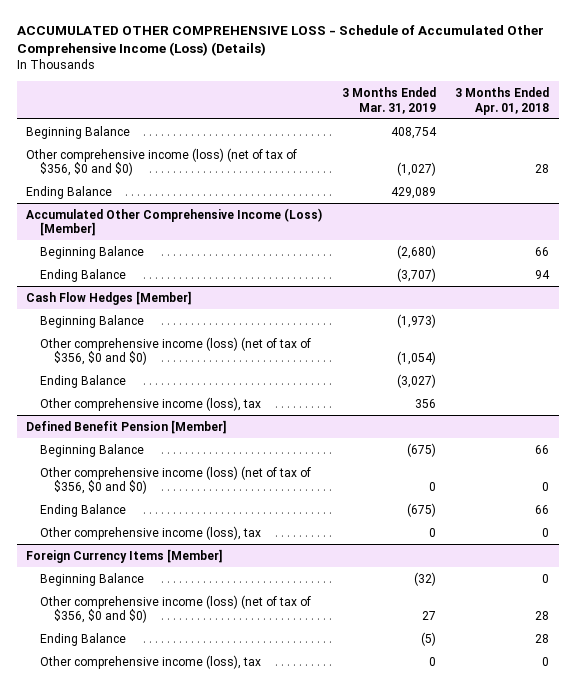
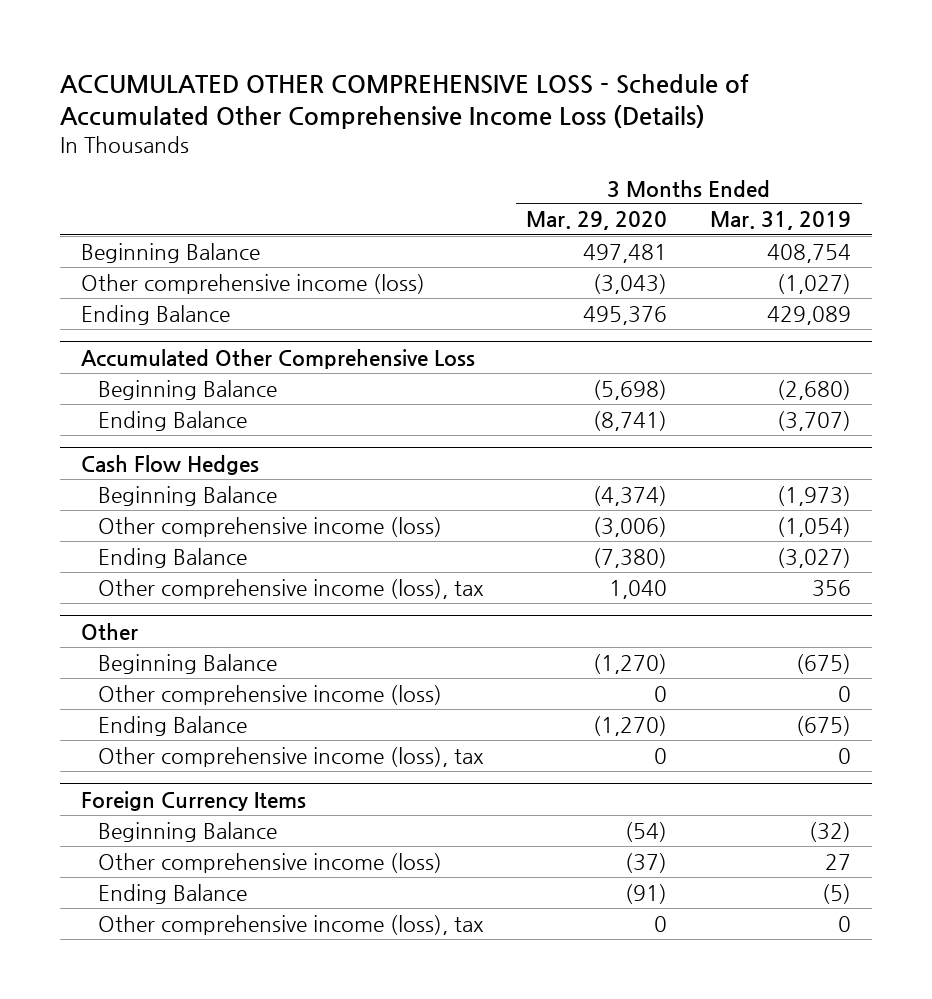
[16,24,544,57] ACCUMULATED OTHER COMPREHENSIVE LOSS - Schedule of Accumulated Other Comprehensive Income (Loss) (Details) -> [59,73,749,130] ACCUMULATED OTHER COMPREHENSIVE LOSS - Schedule of Accumulated Other Comprehensive Income Loss (Details)
[455,86,550,115] 3 Months Ended Apr. 01, 2018 -> none
none -> [526,211,668,231] Mar. 29, 2020
[26,147,298,177] Other comprehensive income (loss) (net of tax of $356, $0 and $0) -> [80,273,425,294] Other comprehensive income (loss)
[26,207,323,237] Accumulated Other Comprehensive Income (Loss) [Member] -> [80,348,475,369] Accumulated Other Comprehensive Loss
[26,290,193,305] Cash Flow Hedges [Member] -> [80,454,259,475] Cash Flow Hedges
[40,336,312,366] Other comprehensive income (loss) (net of tax of $356, $0 and $0) -> [97,516,442,537] Other comprehensive income (loss)
[26,419,228,434] Defined Benefit Pension [Member] -> [80,622,138,640] Other
[40,465,312,495] Other comprehensive income (loss) (net of tax of $356, $0 and $0) -> [97,684,442,705] Other comprehensive income (loss)
[26,548,224,563] Foreign Currency Items [Member] -> [80,790,306,811] Foreign Currency Items
[40,594,312,624] Other comprehensive income (loss) (net of tax of $356, $0 and $0) -> [97,852,442,873] Other comprehensive income (loss)

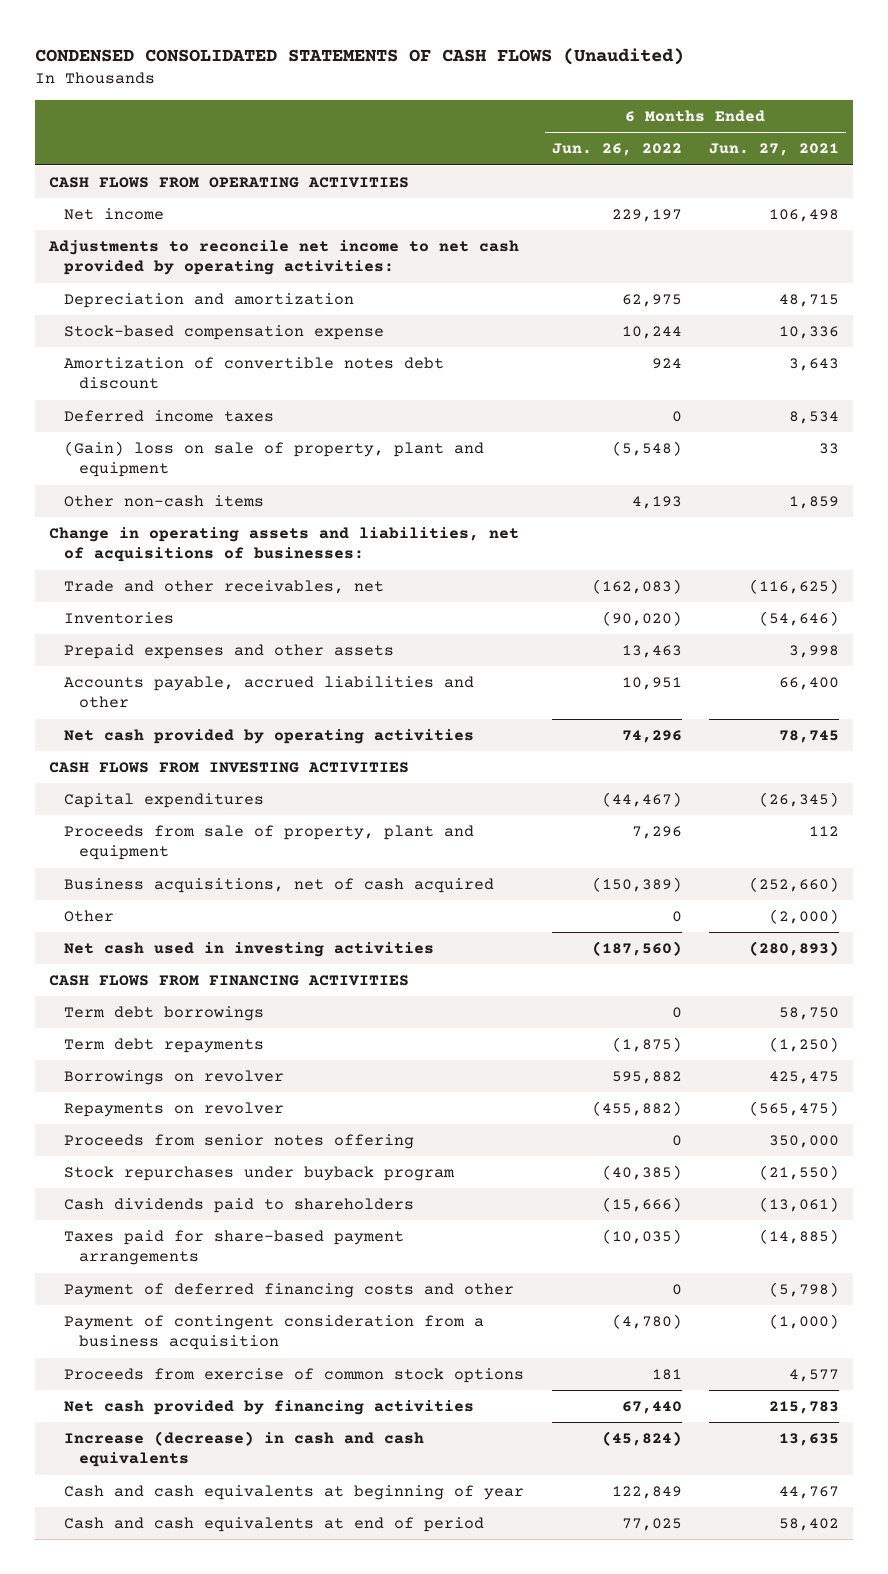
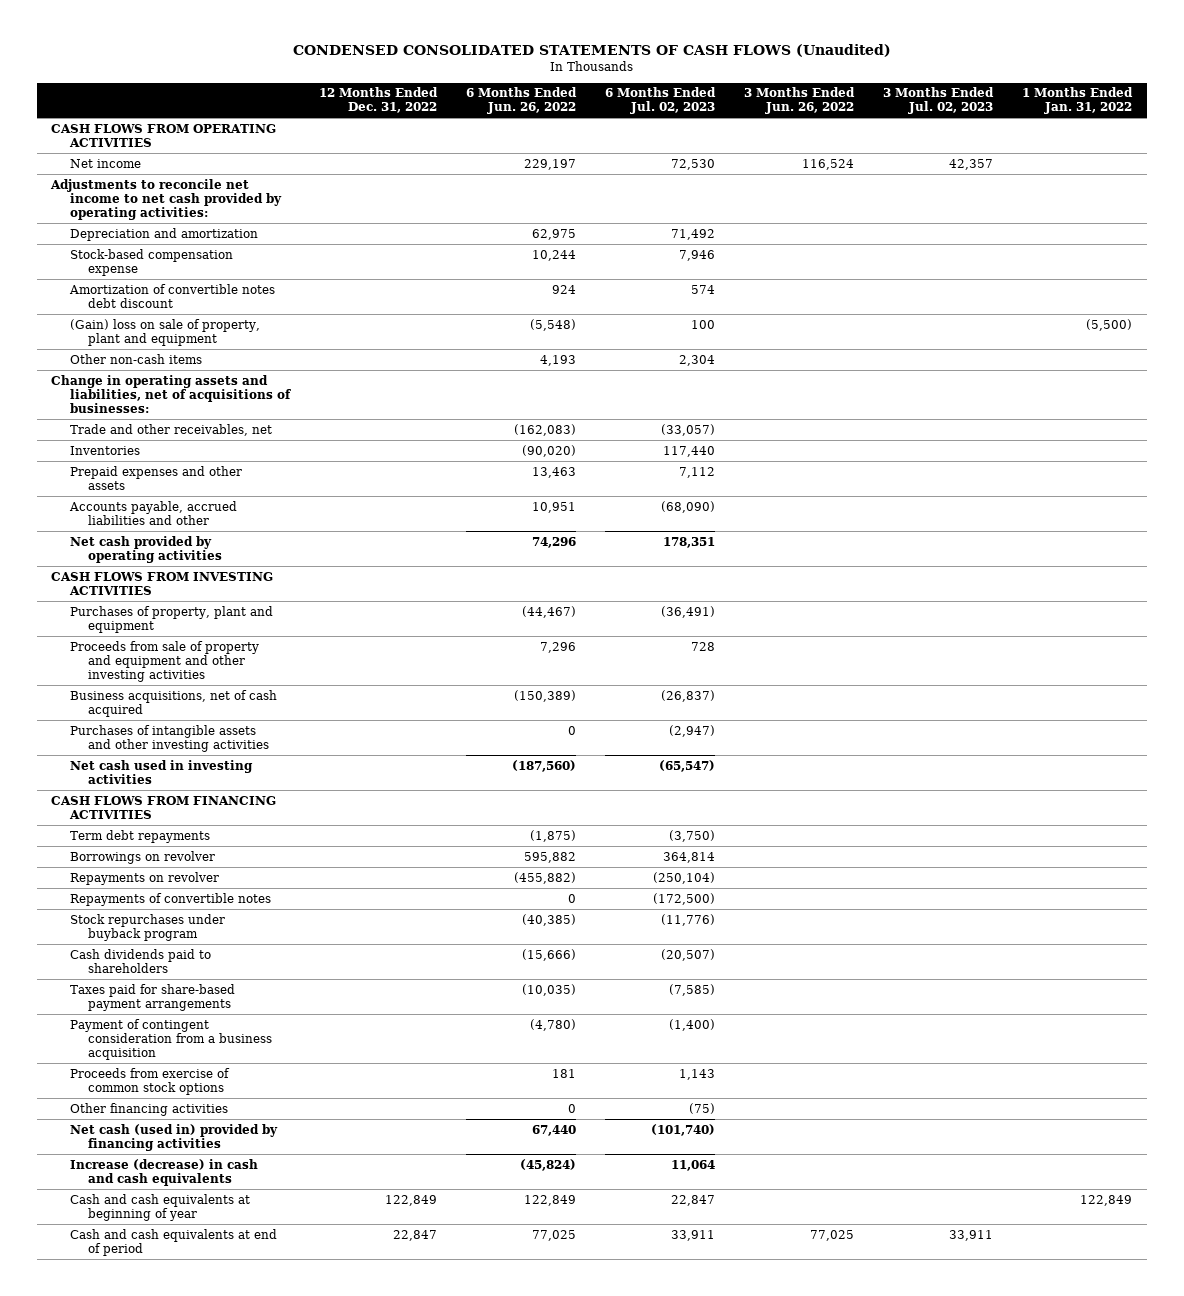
[709,143,840,157] Jun. 27, 2021 -> none
none -> [318,87,438,114] 12 Months Ended Dec. 31, 2022
none -> [605,87,717,115] 6 Months Ended Jul. 02, 2023
none -> [744,87,856,115] 3 Months Ended Jun. 26, 2022
none -> [883,87,995,115] 3 Months Ended Jul. 02, 2023
none -> [1022,87,1134,115] 1 Months Ended Jan. 31, 2022
[63,410,274,423] Deferred income taxes -> none
[63,793,264,809] Capital expenditures -> [69,605,273,633] Purchases of property, plant and equipment
[63,825,474,861] Proceeds from sale of property, plant and equipment -> [69,640,259,682] Proceeds from sale of property and equipment and other investing activities
[63,910,114,923] Other -> [69,724,270,752] Purchases of intangible assets and other investing activities
[63,1006,264,1022] Term debt borrowings -> none
[63,1134,414,1150] Proceeds from senior notes offering -> [69,892,271,906] Repayments of convertible notes
[63,1283,514,1299] Payment of deferred financing costs and other -> none
none -> [69,1102,228,1116] Other financing activities
[63,1400,474,1416] Net cash provided by financing activities -> [69,1123,278,1151] Net cash (used in) provided by financing activities

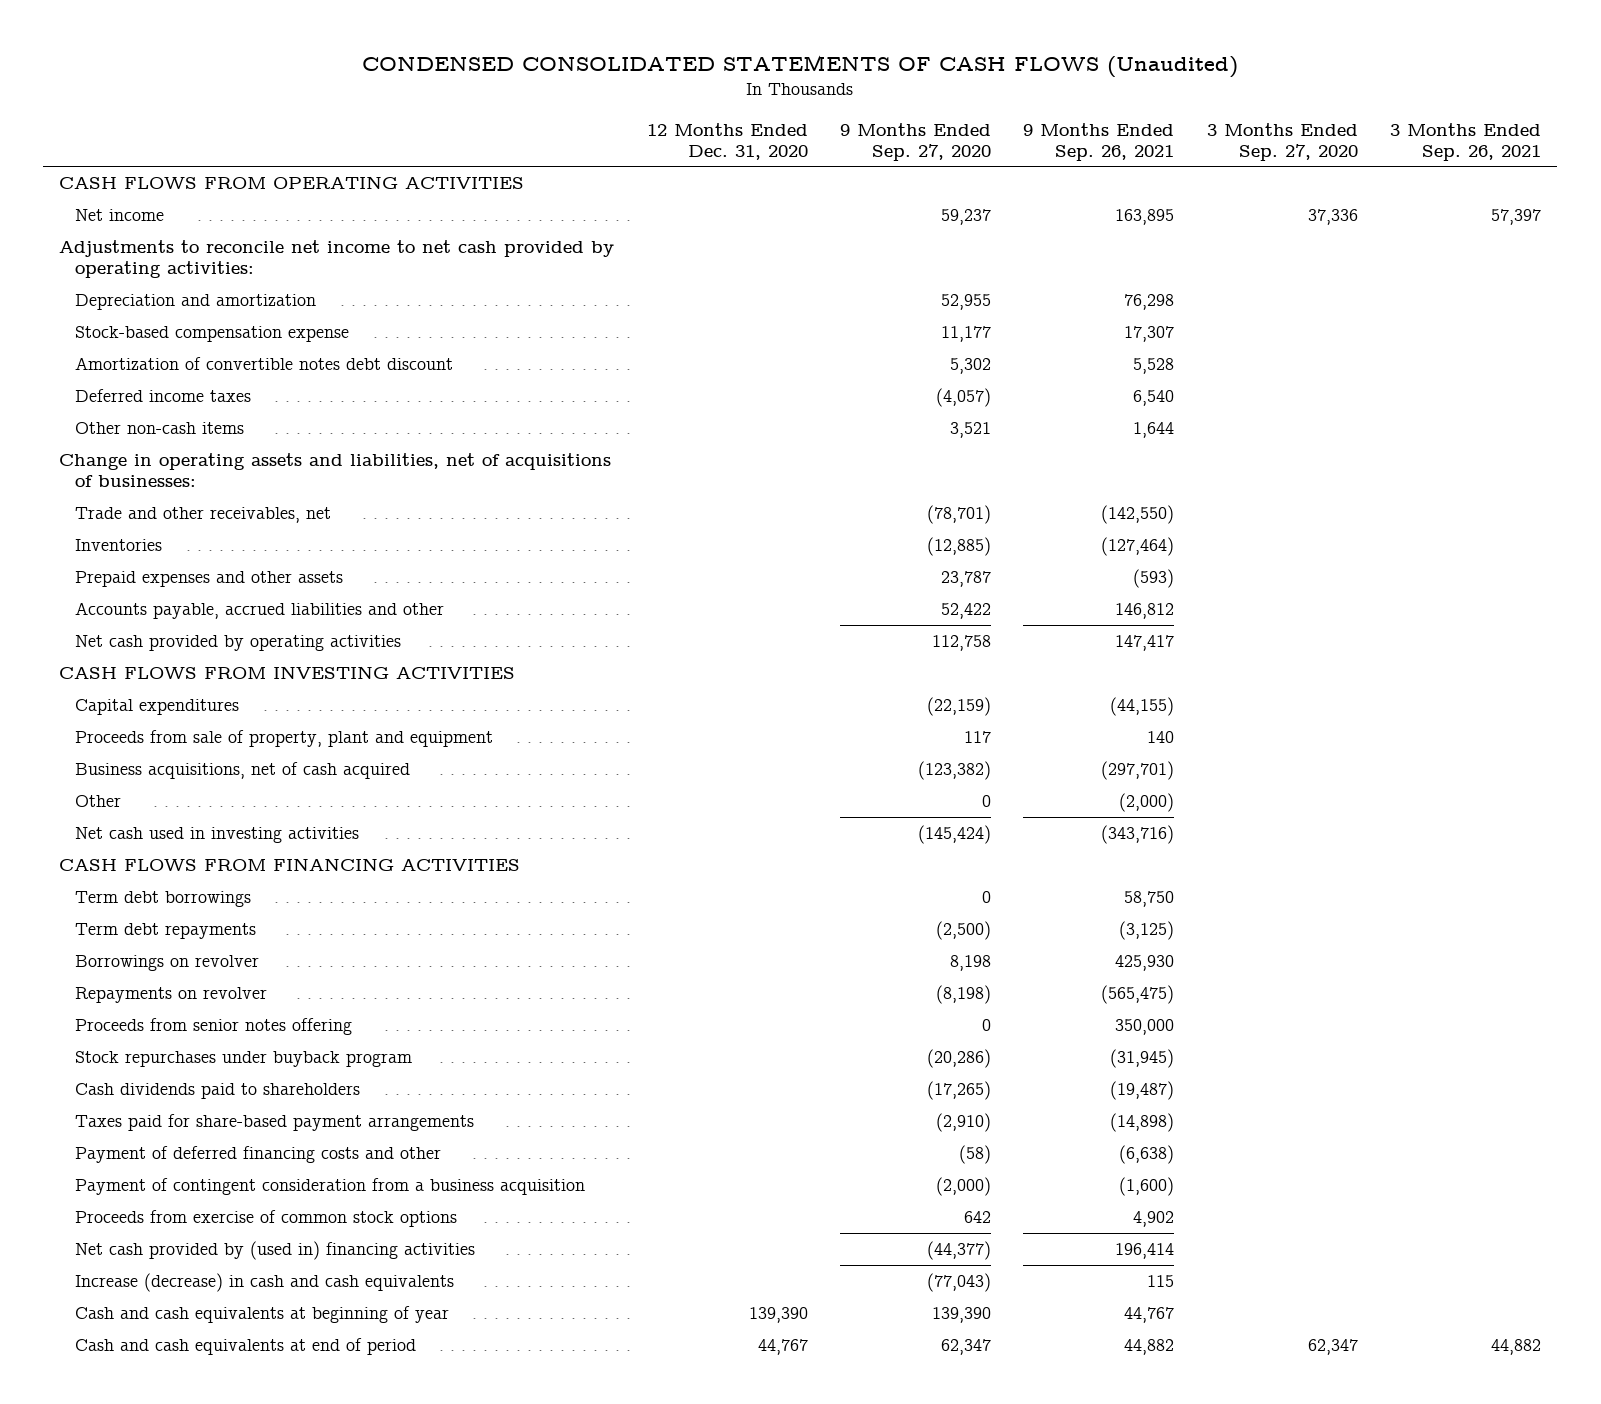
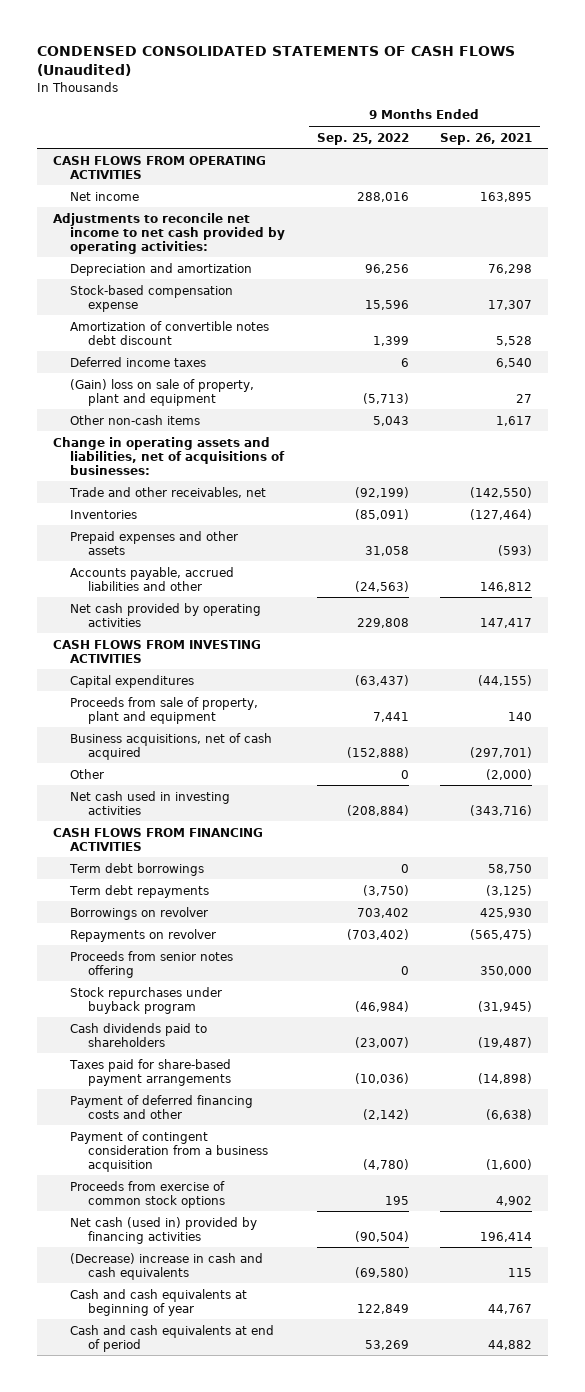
[646,122,808,160] 12 Months Ended Dec. 31, 2020 -> none
[840,122,992,161] 9 Months Ended Sep. 27, 2020 -> none
[1206,122,1358,161] 3 Months Ended Sep. 27, 2020 -> none
[1390,122,1542,161] 3 Months Ended Sep. 26, 2021 -> none
none -> [316,132,409,145] Sep. 25, 2022
none -> [70,378,255,406] (Gain) loss on sale of property, plant and equipment
[1133,422,1175,439] 1,644 -> [495,415,532,426] 1,617
[74,1241,475,1261] Net cash provided by (used in) financing activities -> [70,1216,258,1244] Net cash (used in) provided by financing activities
[74,1273,454,1293] Increase (decrease) in cash and cash equivalents -> [70,1252,264,1280] (Decrease) increase in cash and cash equivalents

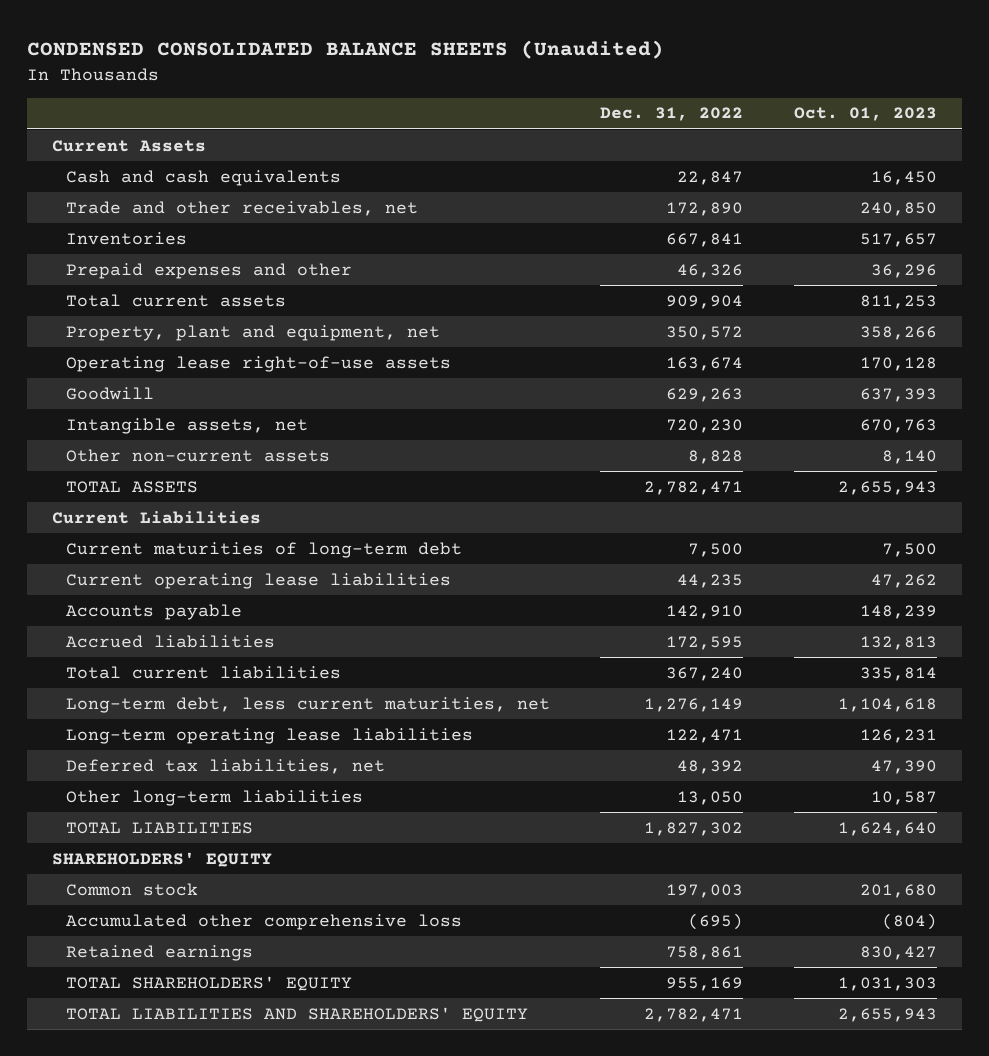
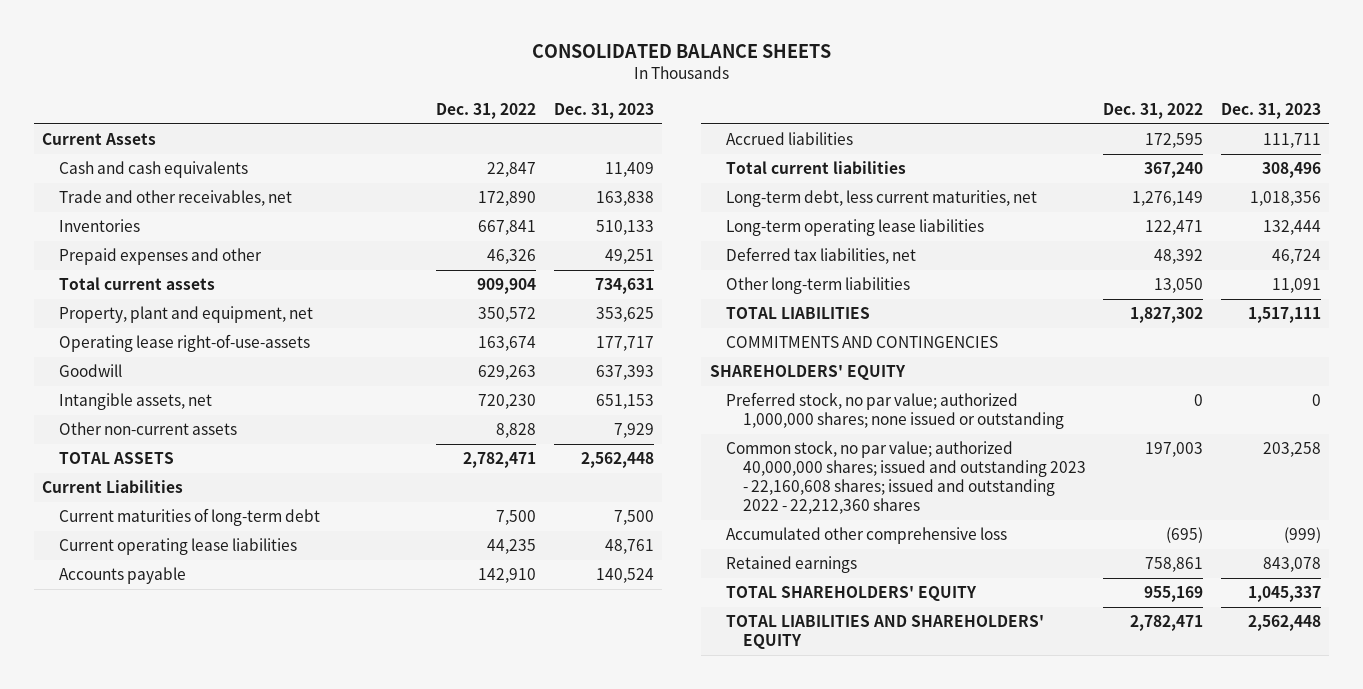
[27,40,665,60] CONDENSED CONSOLIDATED BALANCE SHEETS (Unaudited) -> [531,43,831,58] CONSOLIDATED BALANCE SHEETS
[793,107,937,122] Oct. 01, 2023 -> none
none -> [553,102,654,119] Dec. 31, 2023
[65,355,451,372] Operating lease right-of-use assets -> [59,334,311,353] Operating lease right-of-use-assets
none -> [726,336,999,349] COMMITMENTS AND CONTINGENCIES
none -> [726,392,1065,430] Preferred stock, no par value; authorized 1,000,000 shares; none issued or outstanding
[65,882,198,896] Common stock -> [726,441,1087,515] Common stock, no par value; authorized 40,000,000 shares; issued and outstanding 2023 - 22,160,608 shares; issued and outstanding 2022 - 22,212,360 shares

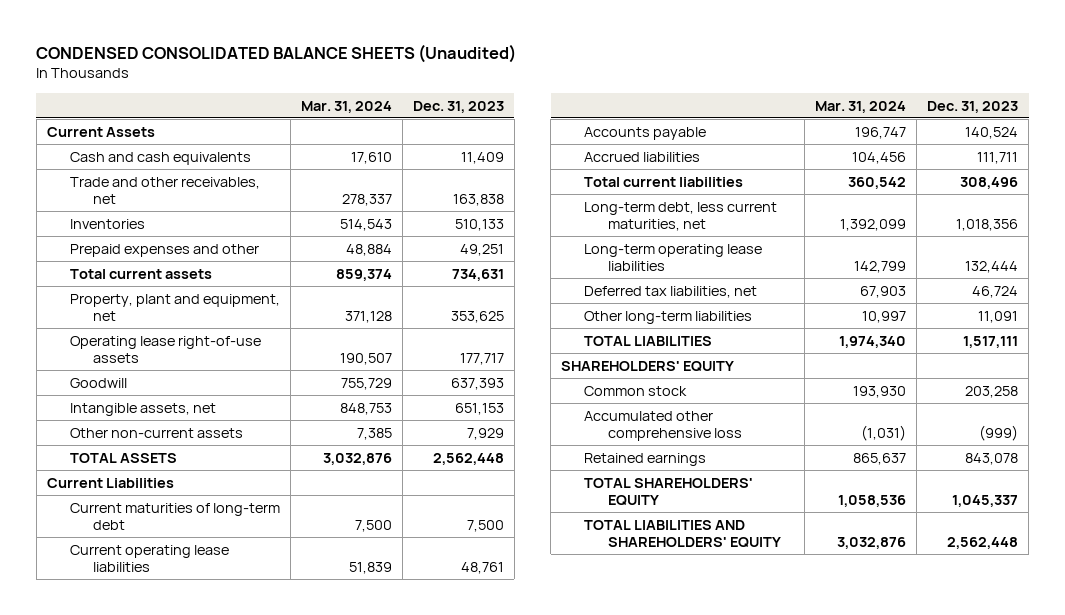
[531,43,831,58] CONSOLIDATED BALANCE SHEETS -> [36,43,517,63] CONDENSED CONSOLIDATED BALANCE SHEETS (Unaudited)
[436,102,537,119] Dec. 31, 2022 -> none
none -> [300,100,392,113] Mar. 31, 2024
[59,334,311,353] Operating lease right-of-use-assets -> [69,335,261,364] Operating lease right-of-use assets
[726,336,999,349] COMMITMENTS AND CONTINGENCIES -> none
[726,392,1065,430] Preferred stock, no par value; authorized 1,000,000 shares; none issued or outstanding -> none
[726,441,1087,515] Common stock, no par value; authorized 40,000,000 shares; issued and outstanding 2023 - 22,160,608 shares; issued and outstanding 2022 - 22,212,360 shares -> [584,385,688,396] Common stock

